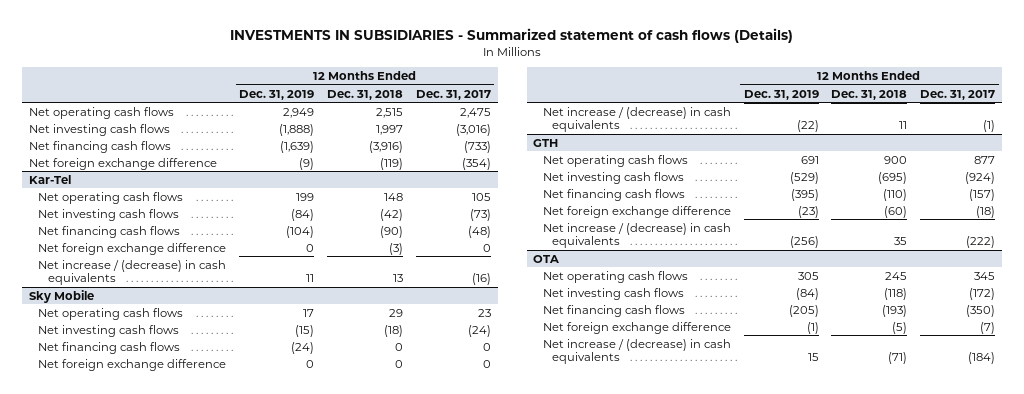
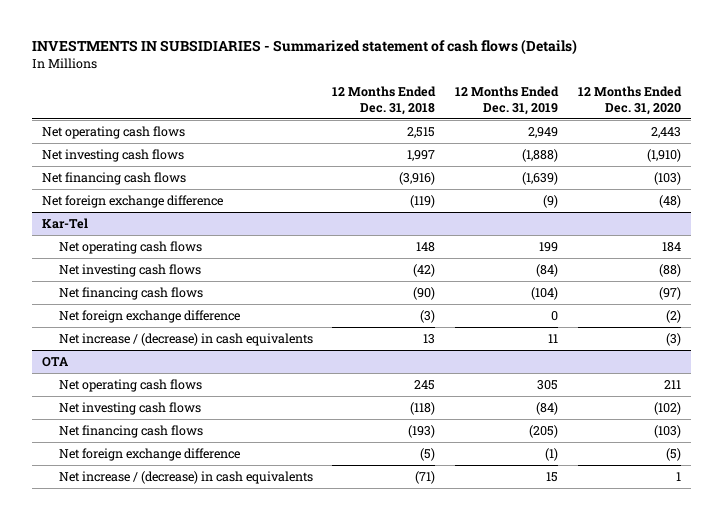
[416,89,492,100] Dec. 31, 2017 -> none
none -> [577,86,682,115] 12 Months Ended Dec. 31, 2020
[28,289,94,303] Sky Mobile -> none
[38,307,184,320] Net operating cash flows -> none
[38,324,180,337] Net investing cash flows -> none
[38,341,181,354] Net financing cash flows -> none
[38,358,227,371] Net foreign exchange difference -> none
[542,106,731,133] Net increase / (decrease) in cash equivalents -> none
[532,138,558,147] GTH -> none
[542,154,688,167] Net operating cash flows -> none
[542,171,684,184] Net investing cash flows -> none
[542,188,685,201] Net financing cash flows -> none
[542,205,731,218] Net foreign exchange difference -> none
[542,222,731,249] Net increase / (decrease) in cash equivalents -> none

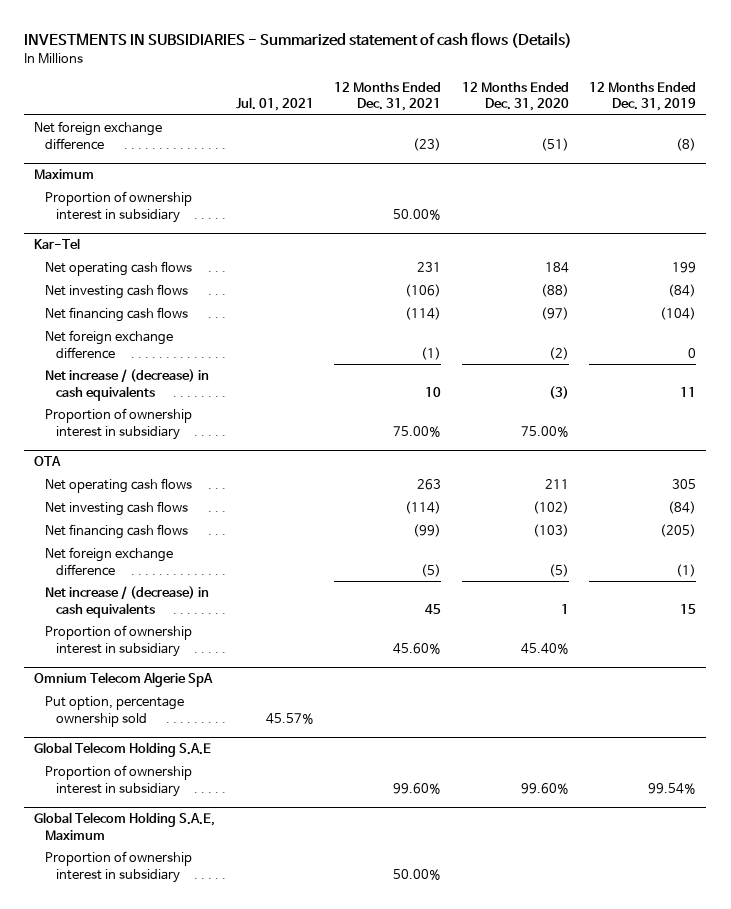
[332,86,437,115] 12 Months Ended Dec. 31, 2018 -> none
none -> [235,97,314,112] Jul. 01, 2021
none -> [334,81,442,112] 12 Months Ended Dec. 31, 2021
[42,125,186,139] Net operating cash flows -> none
[42,148,185,162] Net investing cash flows -> none
[42,171,187,185] Net financing cash flows -> none
[543,194,559,208] (9) -> [676,137,697,151] (8)
[658,194,681,208] (48) -> [540,137,569,151] (51)
none -> [34,169,95,180] Maximum
none -> [45,191,193,223] Proportion of ownership interest in subsidiary
none -> [45,408,193,440] Proportion of ownership interest in subsidiary
none -> [45,625,193,657] Proportion of ownership interest in subsidiary
none -> [34,672,214,688] Omnium Telecom Algerie SpA
none -> [45,696,185,727] Put option, percentage ownership sold
none -> [34,742,212,758] Global Telecom Holding S.A.E
none -> [45,765,193,797] Proportion of ownership interest in subsidiary
none -> [34,812,216,840] Global Telecom Holding S.A.E, Maximum
none -> [45,851,193,883] Proportion of ownership interest in subsidiary

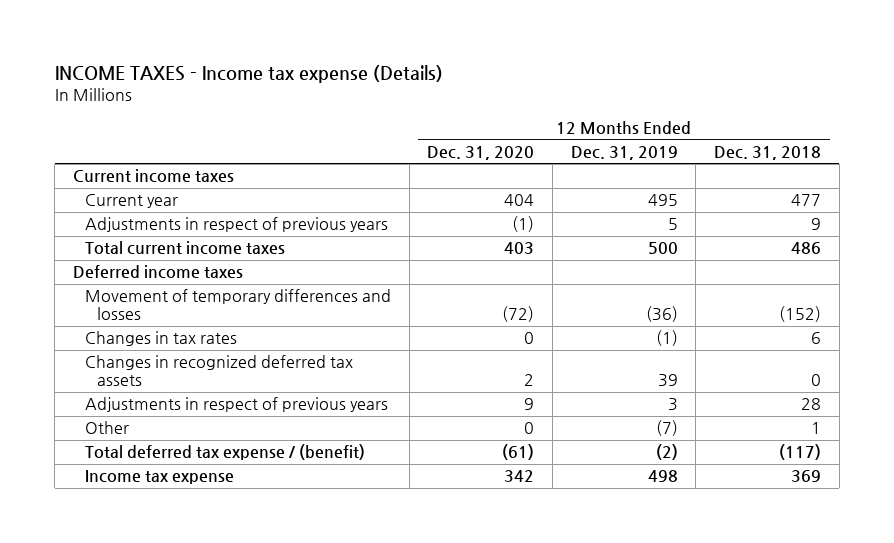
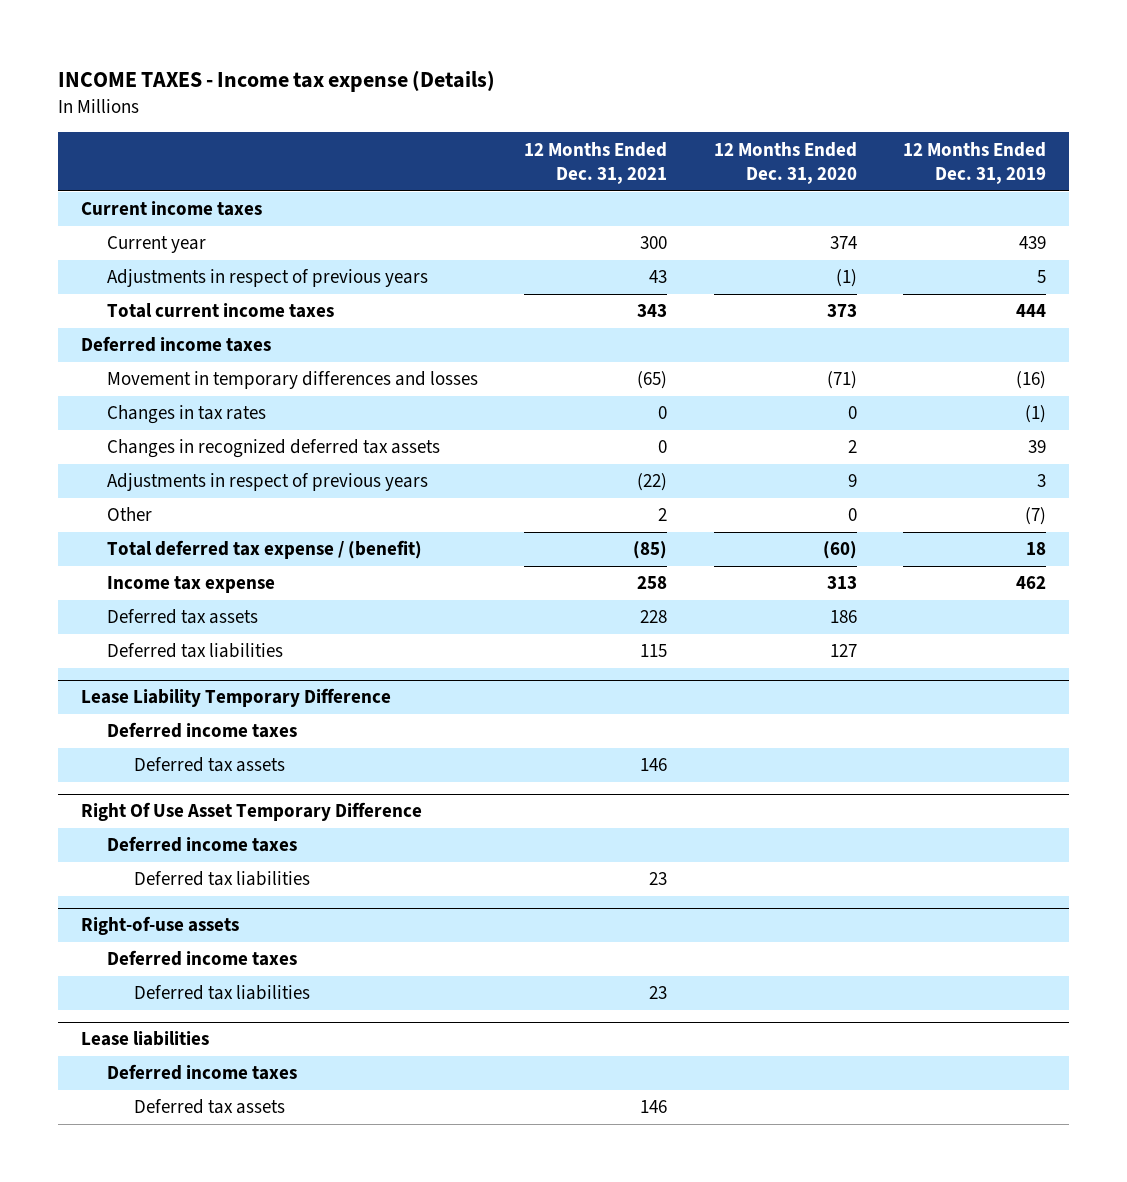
[714,145,822,160] Dec. 31, 2018 -> none
none -> [524,141,668,185] 12 Months Ended Dec. 31, 2021
[504,194,535,207] 404 -> [829,236,857,250] 374
[647,194,678,207] 495 -> [1019,236,1047,250] 439
[504,242,535,255] 403 -> [826,304,857,318] 373
[647,242,678,255] 500 -> [1016,304,1047,318] 444
[84,289,391,321] Movement of temporary differences and losses -> [107,371,479,390] Movement in temporary differences and losses
[502,306,535,323] (72) -> [826,371,857,390] (71)
[645,306,678,323] (36) -> [1016,371,1047,390] (16)
[502,444,535,461] (61) -> [822,541,857,560] (60)
[655,444,678,461] (2) -> [1026,542,1047,556] 18
[504,470,535,483] 342 -> [826,576,857,590] 313
[647,470,678,483] 498 -> [1016,576,1047,590] 462
none -> [107,609,259,625] Deferred tax assets
none -> [107,643,284,659] Deferred tax liabilities
none -> [80,688,391,708] Lease Liability Temporary Difference
none -> [107,722,298,739] Deferred income taxes
none -> [133,757,285,773] Deferred tax assets
none -> [80,802,422,822] Right Of Use Asset Temporary Difference
none -> [107,836,298,853] Deferred income taxes
none -> [133,871,310,887] Deferred tax liabilities
none -> [80,916,239,936] Right-of-use assets
none -> [107,950,298,967] Deferred income taxes
none -> [133,985,310,1001] Deferred tax liabilities
none -> [80,1031,209,1047] Lease liabilities
none -> [107,1064,298,1081] Deferred income taxes
none -> [133,1099,285,1115] Deferred tax assets

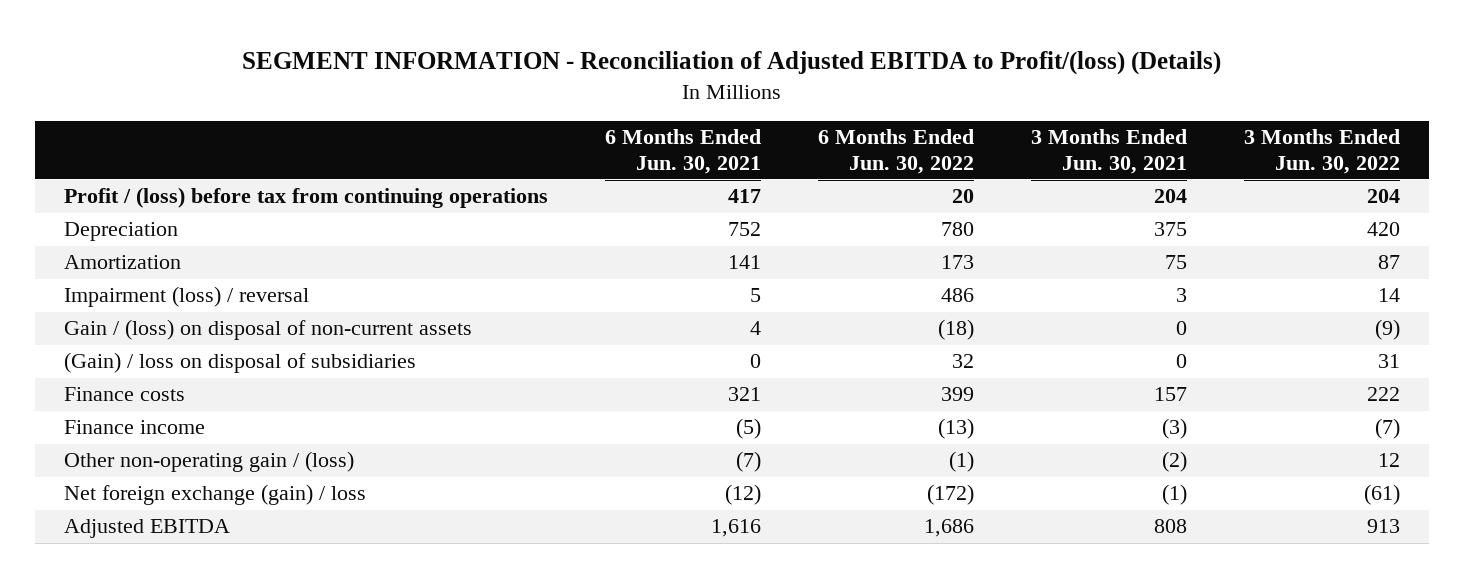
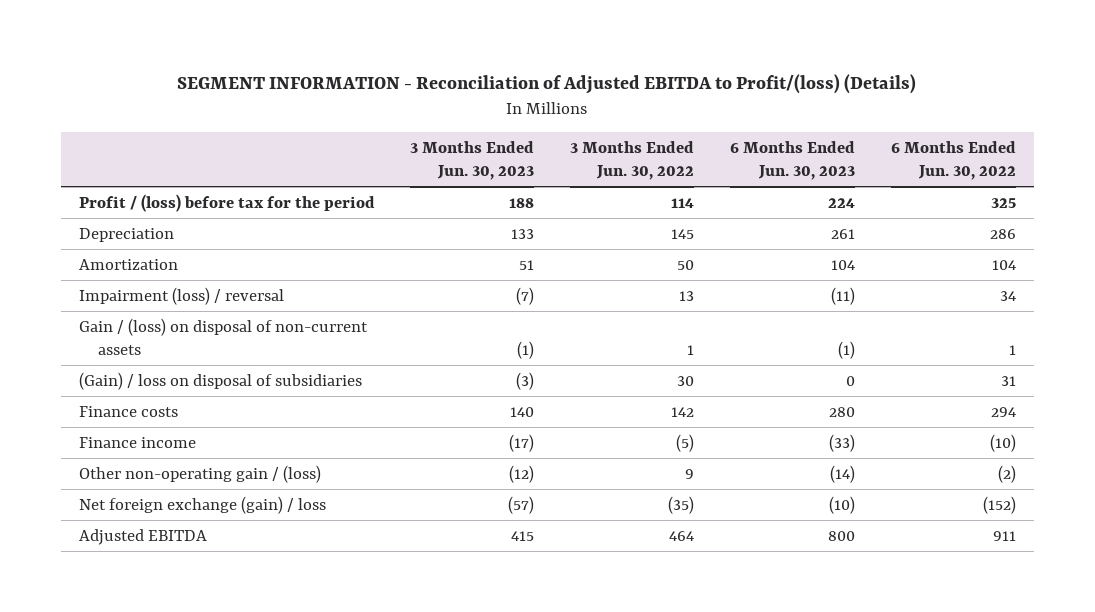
[604,129,761,174] 6 Months Ended Jun. 30, 2021 -> none
[1031,129,1188,174] 3 Months Ended Jun. 30, 2021 -> none
none -> [410,141,535,180] 3 Months Ended Jun. 30, 2023
none -> [730,141,856,180] 6 Months Ended Jun. 30, 2023
[63,187,548,209] Profit / (loss) before tax from continuing operations -> [78,193,375,212] Profit / (loss) before tax for the period
[951,189,974,204] 20 -> [991,197,1017,208] 325
[1367,189,1401,204] 204 -> [671,197,695,208] 114
[940,222,974,237] 780 -> [990,228,1017,239] 286
[1367,222,1401,237] 420 -> [671,228,695,239] 145
[940,255,974,270] 173 -> [992,259,1017,270] 104
[1378,255,1401,270] 87 -> [677,259,695,270] 50
[940,288,974,303] 486 -> [1000,290,1017,301] 34
[1378,288,1401,303] 14 -> [679,290,695,301] 13
[937,319,974,341] (18) -> [1009,344,1017,355] 1
[1375,319,1401,341] (9) -> [687,344,695,355] 1
[951,354,974,369] 32 -> [1001,375,1017,386] 31
[1378,354,1401,369] 31 -> [677,375,695,386] 30
[940,387,974,402] 399 -> [991,406,1017,417] 294
[1367,387,1401,402] 222 -> [671,406,695,417] 142
[937,418,974,440] (13) -> [990,433,1017,452] (10)
[1375,418,1401,440] (7) -> [676,433,695,452] (5)
[948,451,974,473] (1) -> [998,464,1017,483] (2)
[1378,453,1401,468] 12 -> [685,468,695,479] 9
[926,484,974,506] (172) -> [983,495,1017,514] (152)
[1364,484,1401,506] (61) -> [668,495,695,514] (35)
[923,519,974,538] 1,686 -> [993,530,1017,541] 911
[1367,519,1401,534] 913 -> [669,530,695,541] 464

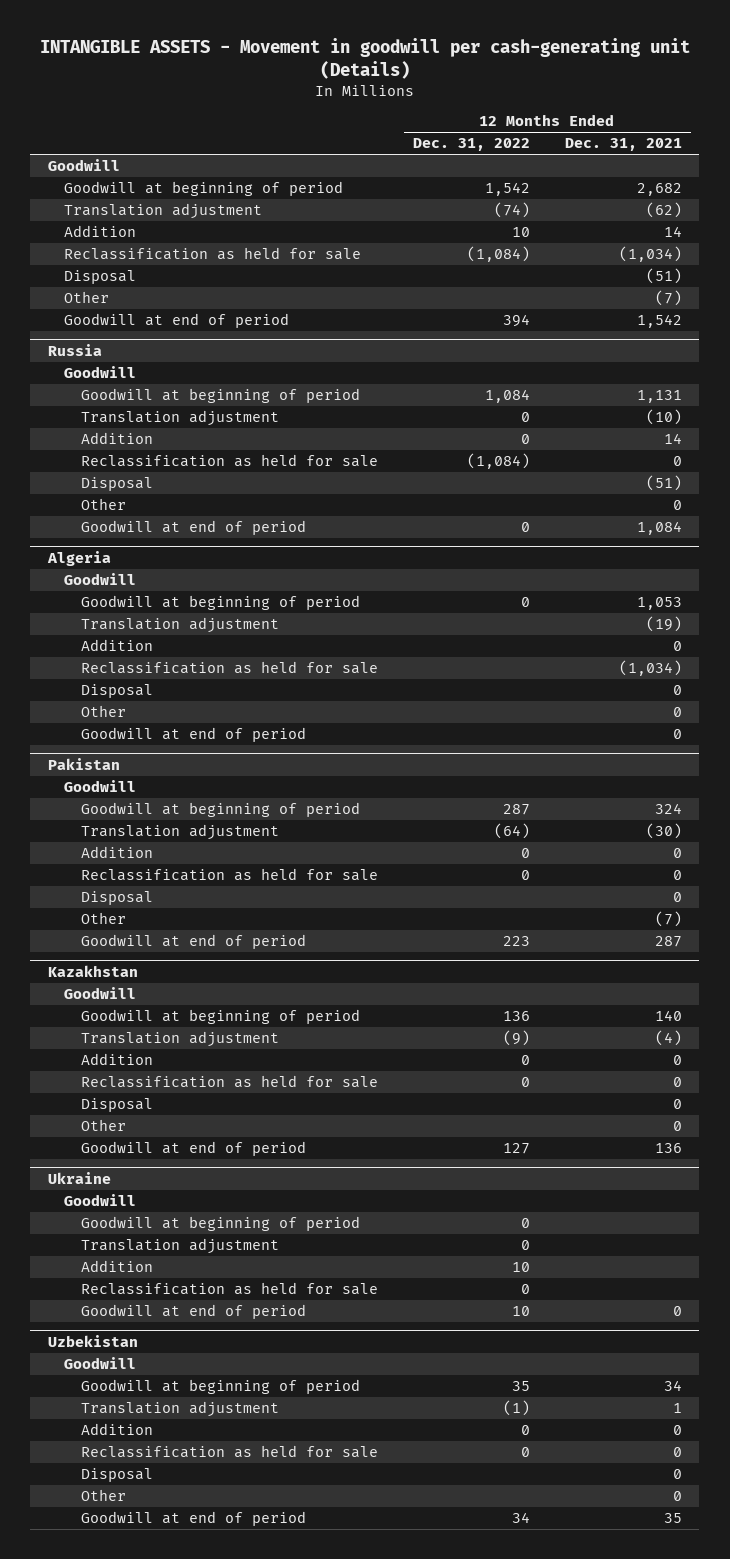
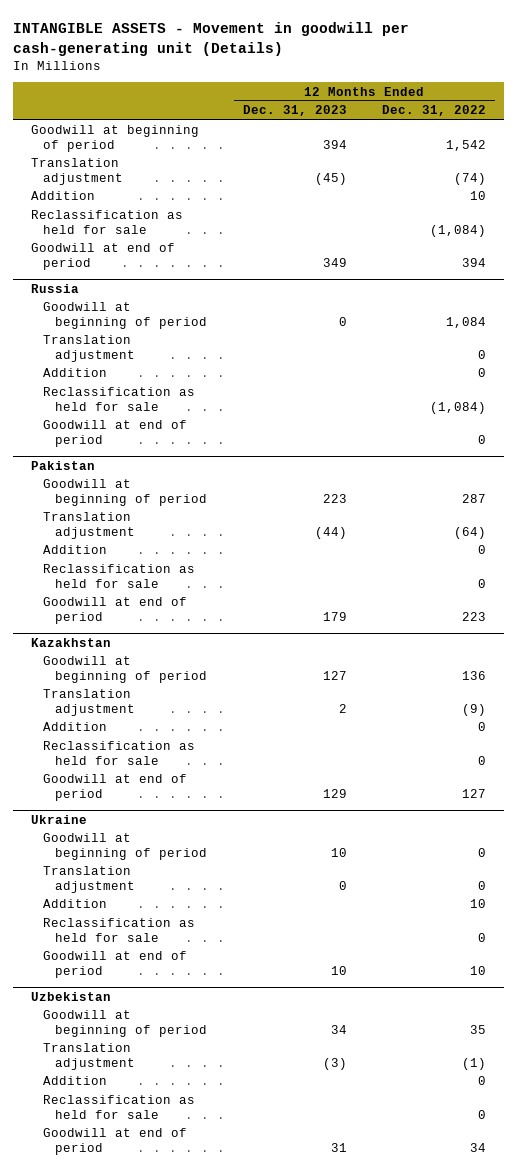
[564,138,682,152] Dec. 31, 2021 -> none
none -> [242,105,347,117] Dec. 31, 2023
[47,159,120,172] Goodwill -> none
[64,270,137,285] Disposal -> none
[64,291,110,304] Other -> none
[64,366,137,379] Goodwill -> none
[80,477,153,492] Disposal -> none
[80,498,126,511] Other -> none
[46,550,111,566] Algeria -> none
[64,573,137,586] Goodwill -> none
[80,595,360,611] Goodwill at beginning of period -> none
[80,617,279,634] Translation adjustment -> none
[80,639,153,652] Addition -> none
[80,661,378,675] Reclassification as held for sale -> none
[80,684,153,699] Disposal -> none
[80,705,126,718] Other -> none
[80,727,306,743] Goodwill at end of period -> none
[64,780,137,793] Goodwill -> none
[80,891,153,906] Disposal -> none
[80,912,126,925] Other -> none
[64,987,137,1000] Goodwill -> none
[80,1098,153,1113] Disposal -> none
[80,1119,126,1132] Other -> none
[64,1194,137,1207] Goodwill -> none
[64,1357,137,1370] Goodwill -> none
[80,1468,153,1483] Disposal -> none
[80,1489,126,1502] Other -> none

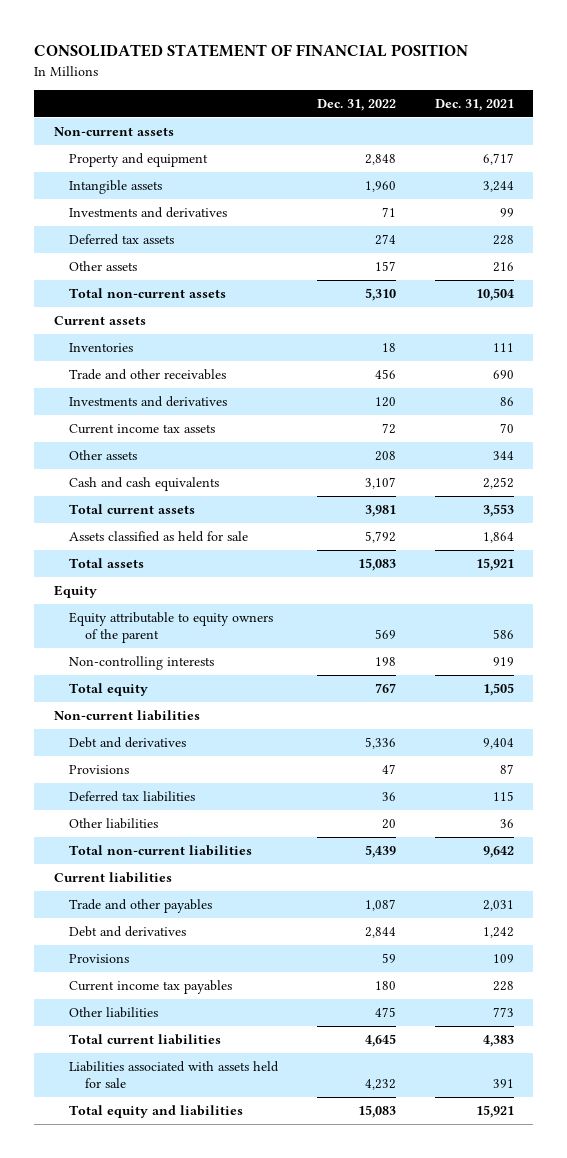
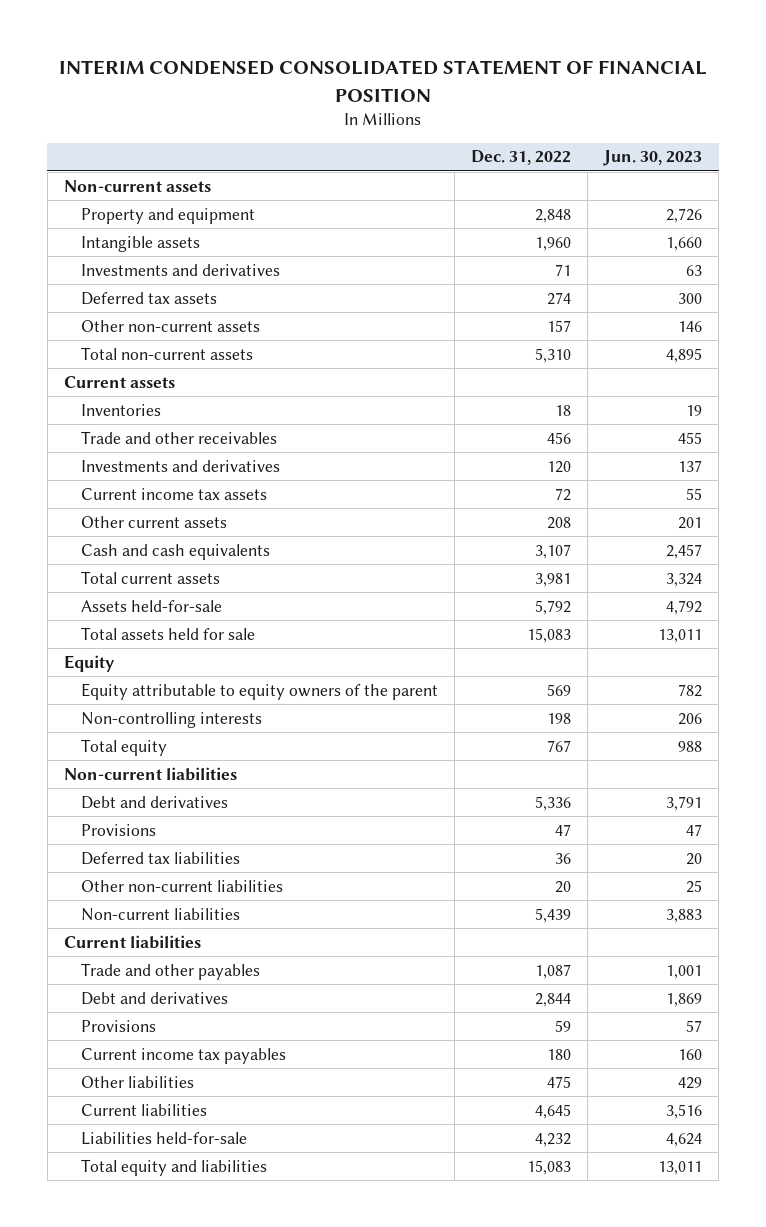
[34,44,469,58] CONSOLIDATED STATEMENT OF FINANCIAL POSITION -> [59,60,708,102] INTERIM CONDENSED CONSOLIDATED STATEMENT OF FINANCIAL POSITION
[434,99,514,112] Dec. 31, 2021 -> none
none -> [603,150,703,167] Jun. 30, 2023
[69,261,138,272] Other assets -> [81,319,261,332] Other non-current assets
[69,450,138,461] Other assets -> [81,515,228,528] Other current assets
[69,531,249,543] Assets classified as held for sale -> [81,599,223,612] Assets held-for-sale
[69,558,145,569] Total assets -> [81,626,256,640] Total assets held for sale
[69,818,159,830] Other liabilities -> [81,879,284,892] Other non-current liabilities
[69,845,253,857] Total non-current liabilities -> [81,907,241,921] Non-current liabilities
[69,1034,222,1046] Total current liabilities -> [81,1103,208,1116] Current liabilities
[69,1061,280,1088] Liabilities associated with assets held for sale -> [81,1131,248,1145] Liabilities held-for-sale

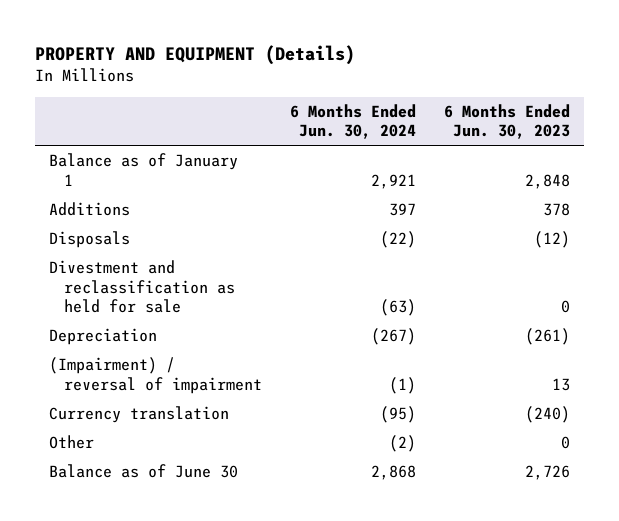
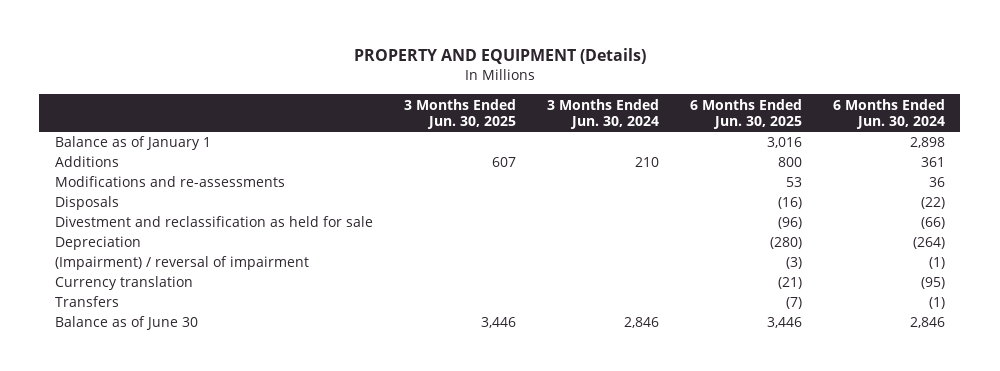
[443,103,570,140] 6 Months Ended Jun. 30, 2023 -> none
none -> [403,98,516,130] 3 Months Ended Jun. 30, 2025
none -> [546,98,659,130] 3 Months Ended Jun. 30, 2024
none -> [689,98,802,130] 6 Months Ended Jun. 30, 2025
[371,173,417,189] 2,921 -> [909,137,945,149] 2,898
[389,203,417,217] 397 -> [920,157,945,168] 361
none -> [54,176,285,188] Modifications and re-assessments
[380,298,417,316] (63) -> [920,217,945,230] (66)
[371,328,417,346] (267) -> [912,237,945,250] (264)
[48,435,94,450] Other -> none
none -> [54,296,119,308] Transfers
[371,465,417,481] 2,868 -> [909,317,945,329] 2,846

